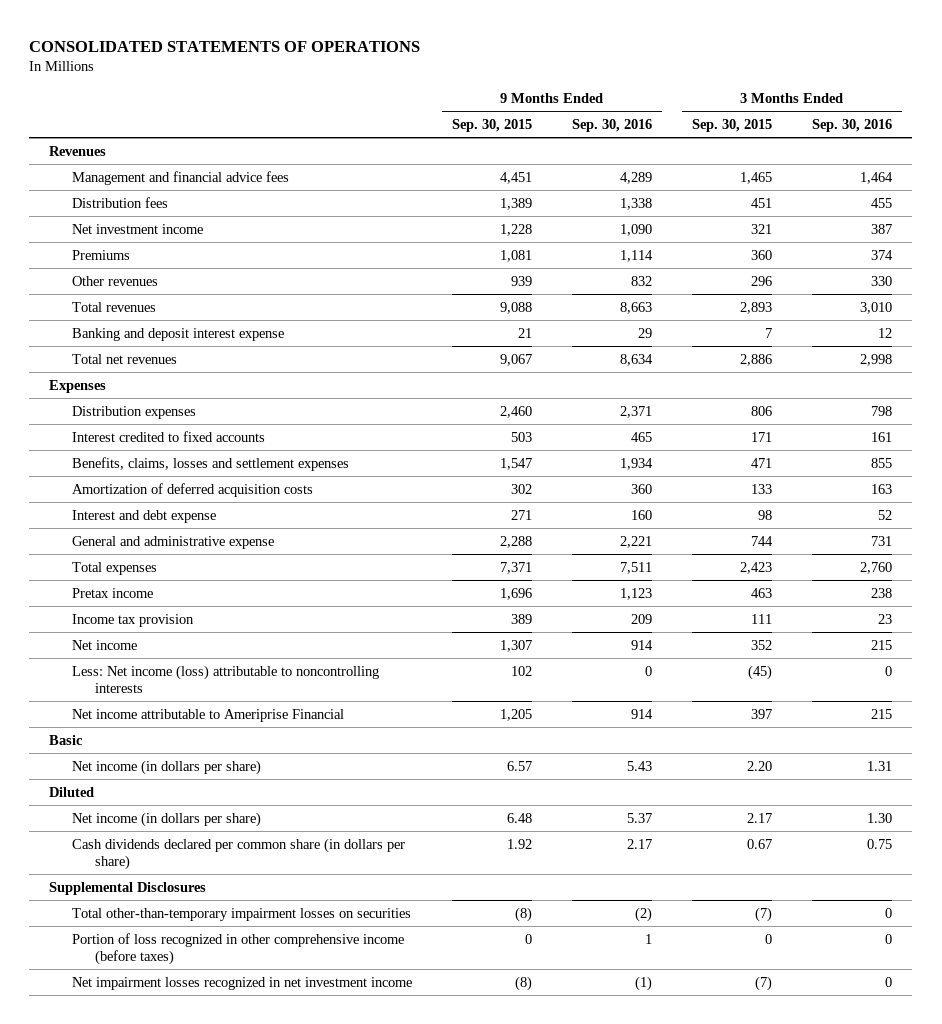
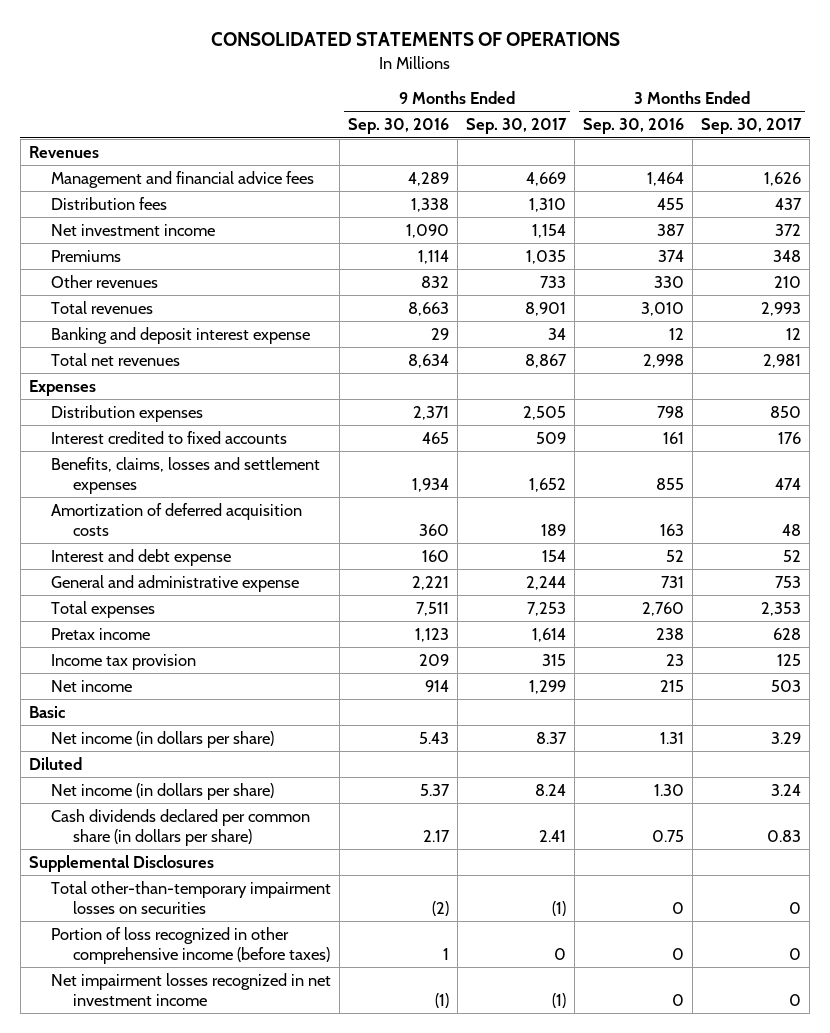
[452,119,533,133] Sep. 30, 2015 -> none
[692,119,773,133] Sep. 30, 2015 -> none
none -> [466,118,568,135] Sep. 30, 2017
none -> [701,118,803,135] Sep. 30, 2017
[72,664,380,693] Less: Net income (loss) attributable to noncontrolling interests -> none
[72,708,345,722] Net income attributable to Ameriprise Financial -> none

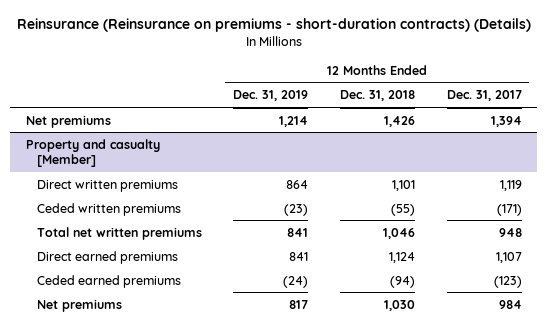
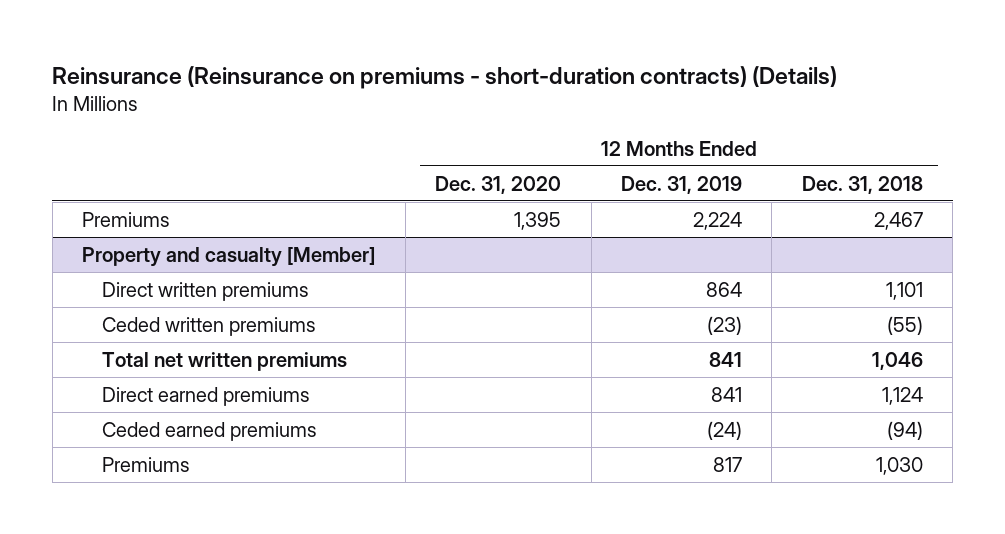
[446,90,522,102] Dec. 31, 2017 -> none
none -> [435,175,562,194] Dec. 31, 2020
[25,114,111,128] Net premiums -> [82,211,171,227] Premiums
[279,115,309,127] 1,214 -> [693,211,743,230] 2,224
[383,115,415,127] 1,426 -> [873,211,923,230] 2,467
[36,298,122,312] Net premiums -> [101,456,190,472] Premiums

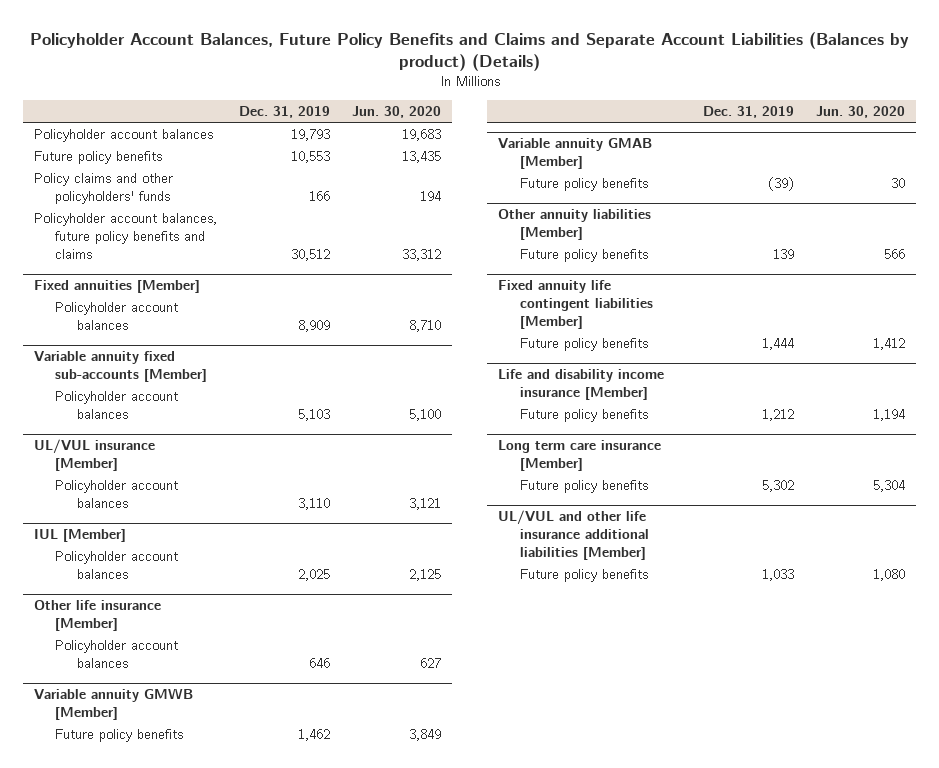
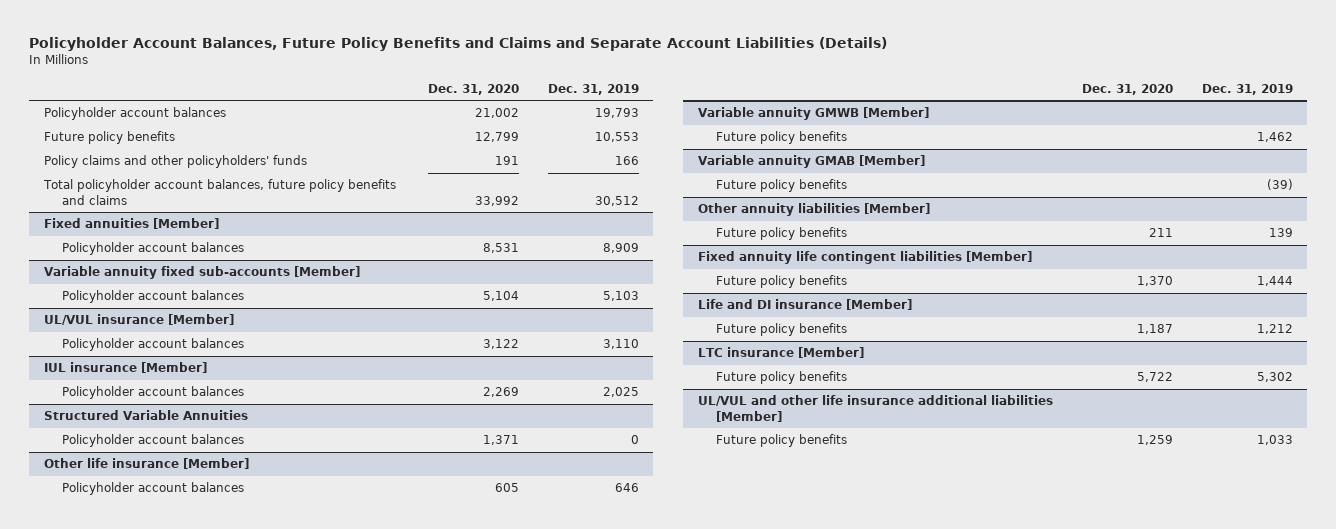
[29,31,909,71] Policyholder Account Balances, Future Policy Benefits and Claims and Separate Account Liabilities (Balances by product) (Details) -> [29,37,888,52] Policyholder Account Balances, Future Policy Benefits and Claims and Separate Account Liabilities (Details)
[351,106,441,119] Jun. 30, 2020 -> none
none -> [427,83,519,95] Dec. 31, 2020
[33,212,217,259] Policyholder account balances, future policy benefits and claims -> [42,179,396,205] Total policyholder account balances, future policy benefits and claims
[33,528,126,542] IUL [Member] -> [43,362,207,374] IUL insurance [Member]
none -> [43,410,248,421] Structured Variable Annuities
none -> [62,434,245,448] Policyholder account balances
[498,368,665,400] Life and disability income insurance [Member] -> [697,299,912,311] Life and DI insurance [Member]
[498,439,662,471] Long term care insurance [Member] -> [697,347,864,359] LTC insurance [Member]

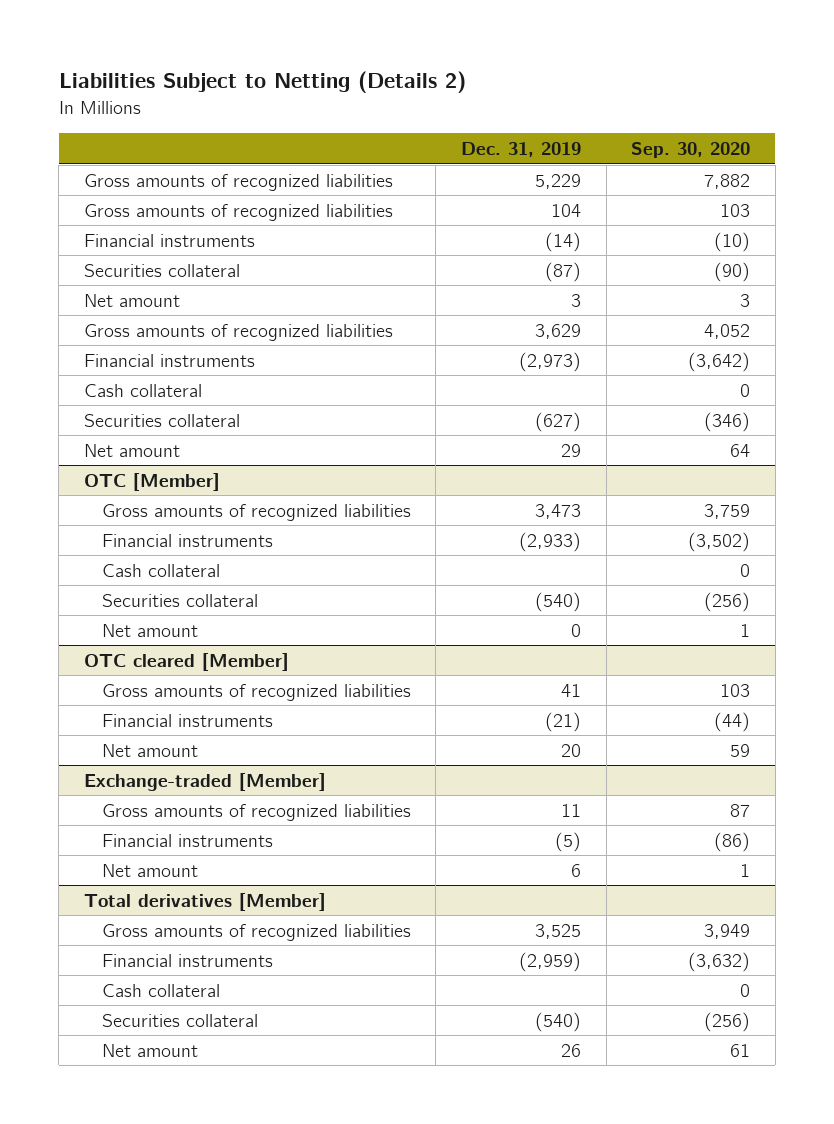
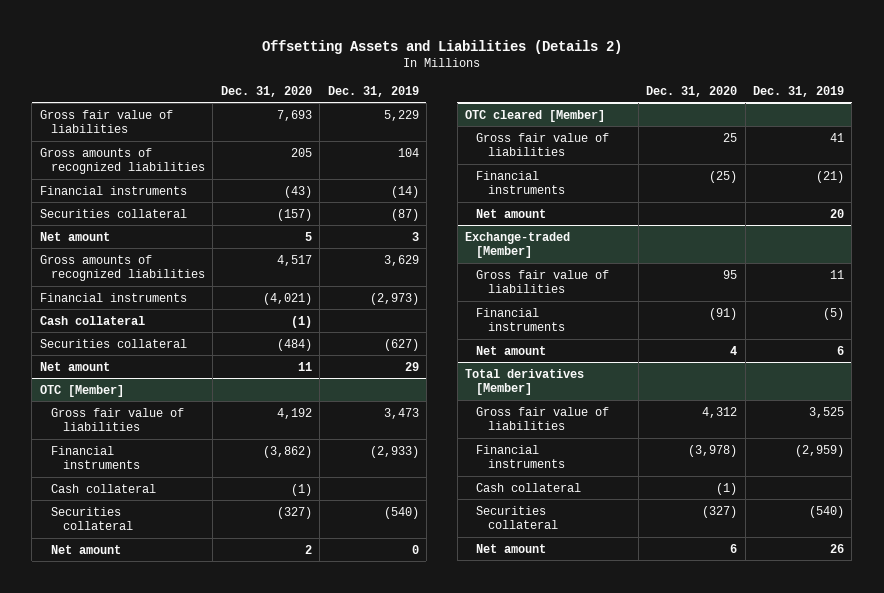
[58,71,466,94] Liabilities Subject to Netting (Details 2) -> [261,39,622,54] Offsetting Assets and Liabilities (Details 2)
[631,141,751,158] Sep. 30, 2020 -> none
none -> [220,86,312,98] Dec. 31, 2020
[83,173,393,191] Gross amounts of recognized liabilities -> [39,109,173,134] Gross fair value of liabilities
[101,503,411,521] Gross amounts of recognized liabilities -> [51,407,185,432] Gross fair value of liabilities
[101,683,411,701] Gross amounts of recognized liabilities -> [476,132,610,157] Gross fair value of liabilities
[101,803,411,821] Gross amounts of recognized liabilities -> [476,269,610,294] Gross fair value of liabilities
[101,923,411,941] Gross amounts of recognized liabilities -> [476,406,610,431] Gross fair value of liabilities

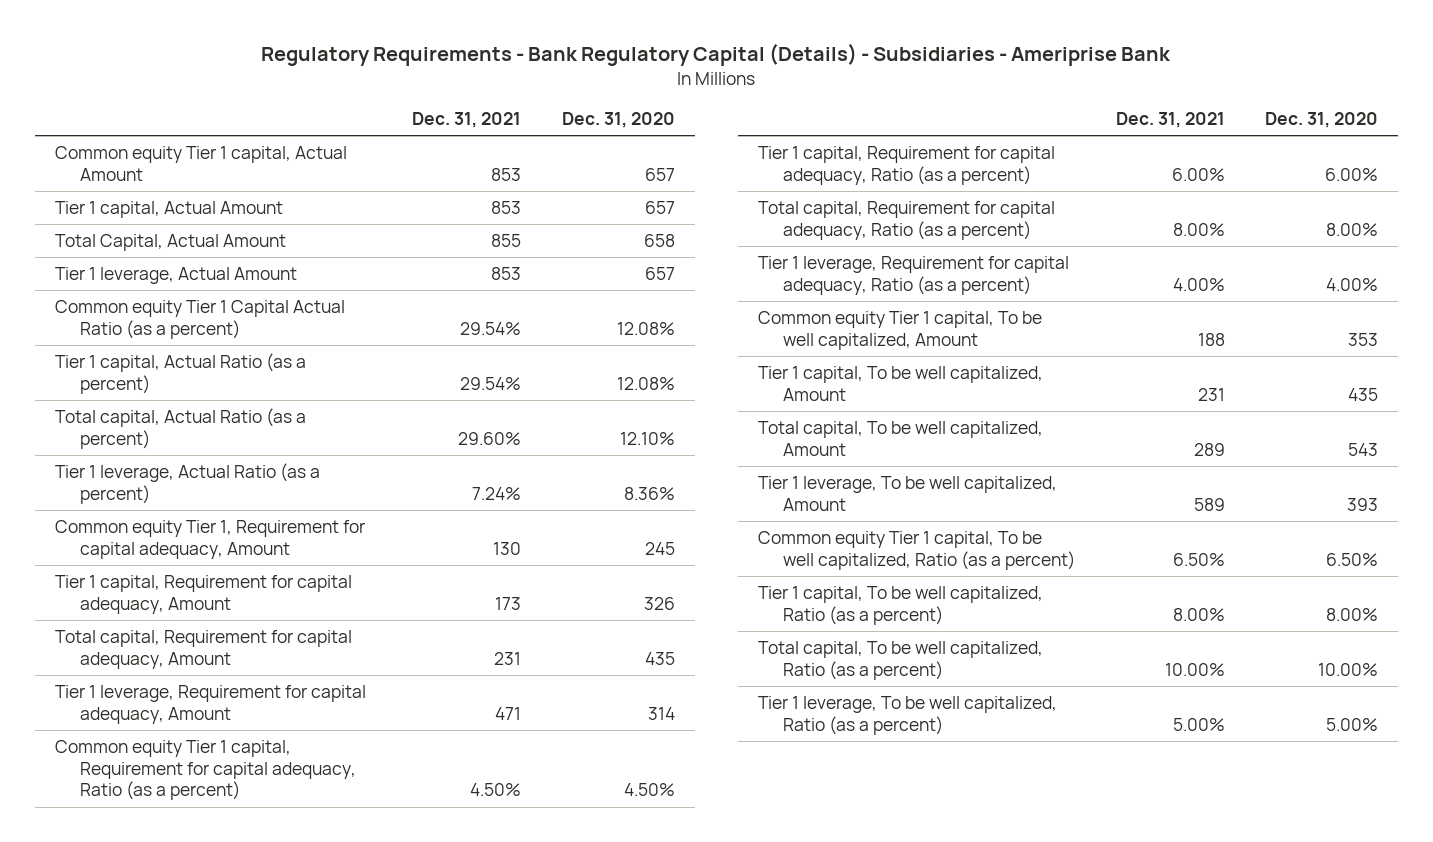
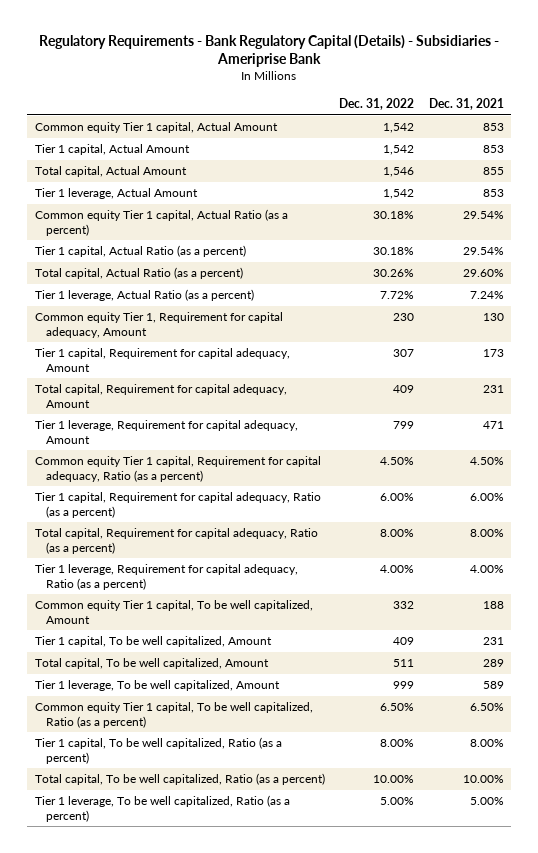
[561,111,675,128] Dec. 31, 2020 -> none
none -> [339,97,415,110] Dec. 31, 2022
[54,233,286,251] Total Capital, Actual Amount -> [34,166,187,178] Total capital, Actual Amount
[54,299,345,339] Common equity Tier 1 Capital Actual Ratio (as a percent) -> [34,209,288,236] Common equity Tier 1 capital, Actual Ratio (as a percent)

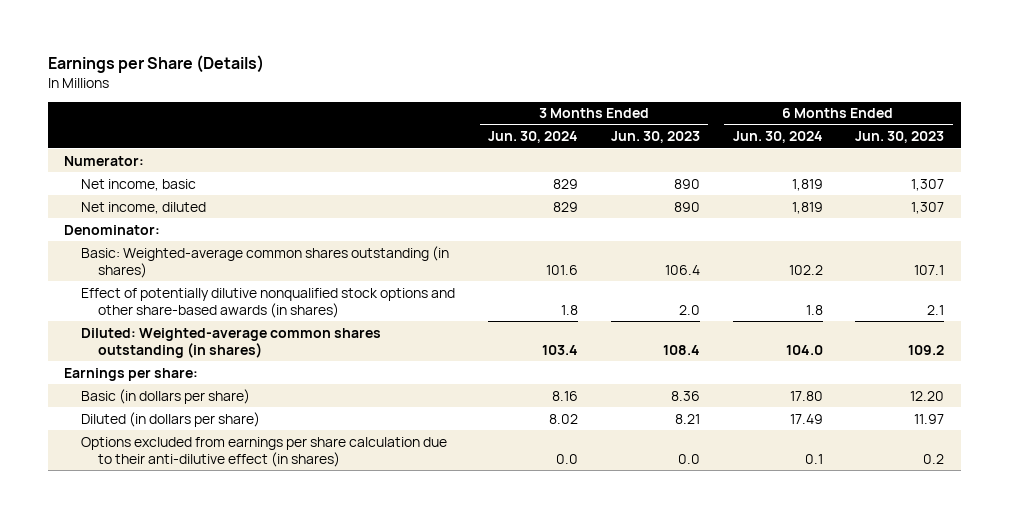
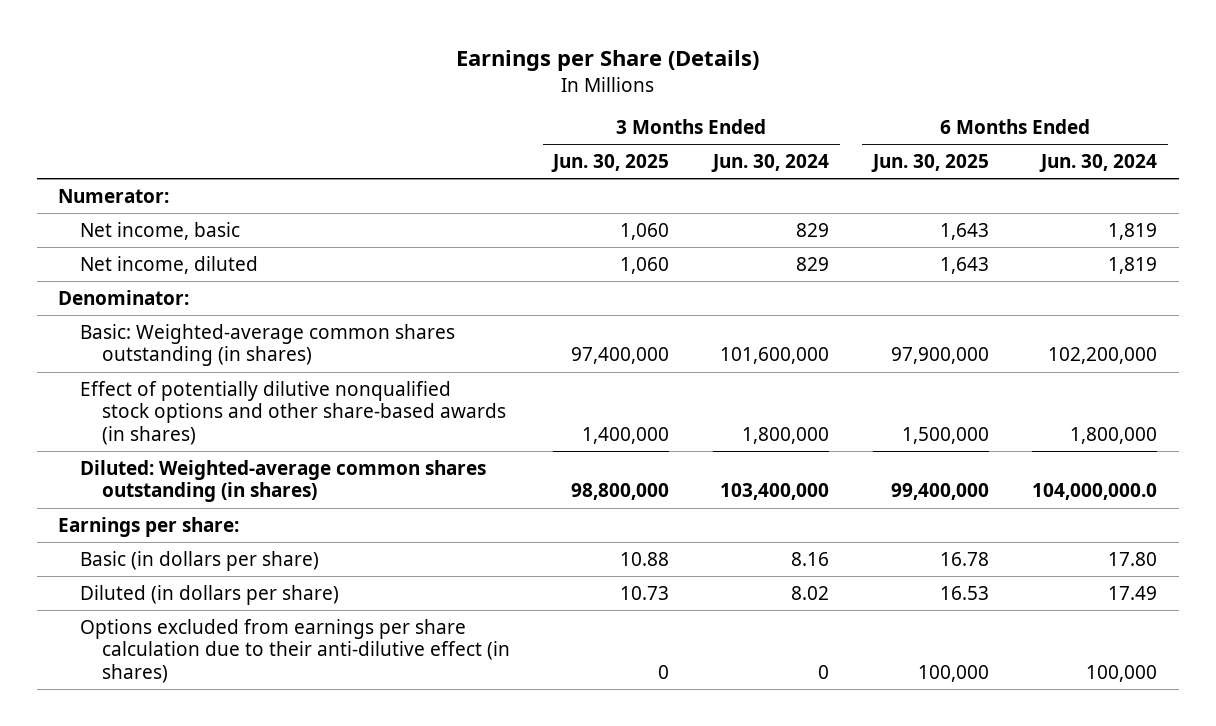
[610,131,700,144] Jun. 30, 2023 -> none
[855,131,945,144] Jun. 30, 2023 -> none
none -> [551,154,670,173] Jun. 30, 2025
none -> [870,154,989,173] Jun. 30, 2025
[545,264,578,275] 101.6 -> [720,347,830,365] 101,600,000
[788,264,823,275] 102.2 -> [1048,347,1158,365] 102,200,000
[560,304,578,315] 1.8 -> [742,427,830,445] 1,800,000
[805,304,823,315] 1.8 -> [1070,427,1158,445] 1,800,000
[541,344,578,355] 103.4 -> [720,483,830,501] 103,400,000
[785,344,823,355] 104.0 -> [1032,483,1158,501] 104,000,000.0
[555,453,578,464] 0.0 -> [818,665,830,680] 0
[804,453,823,464] 0.1 -> [1086,665,1158,683] 100,000

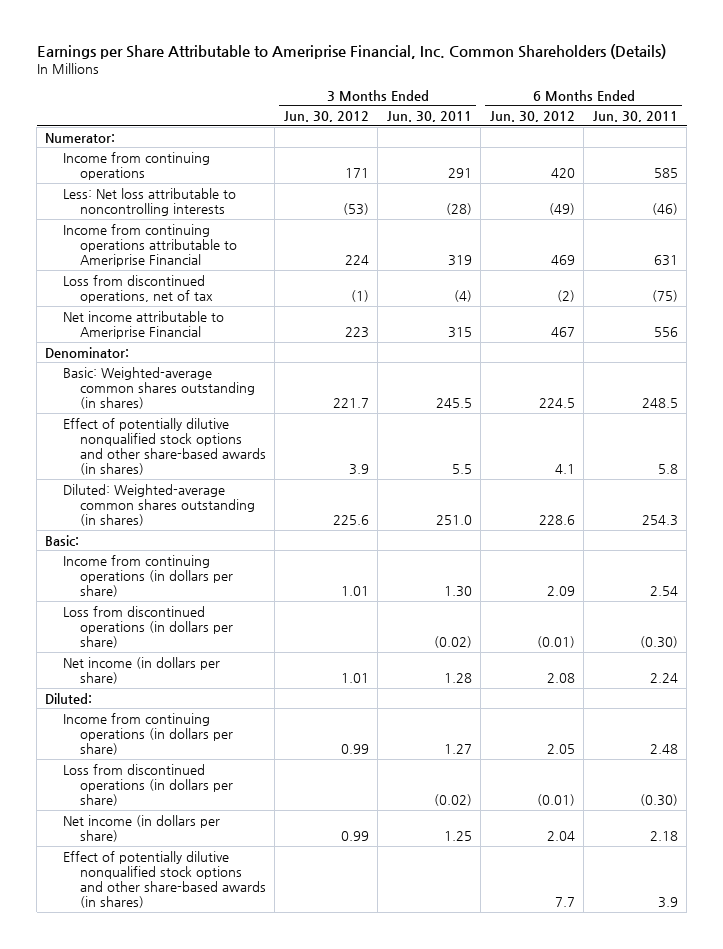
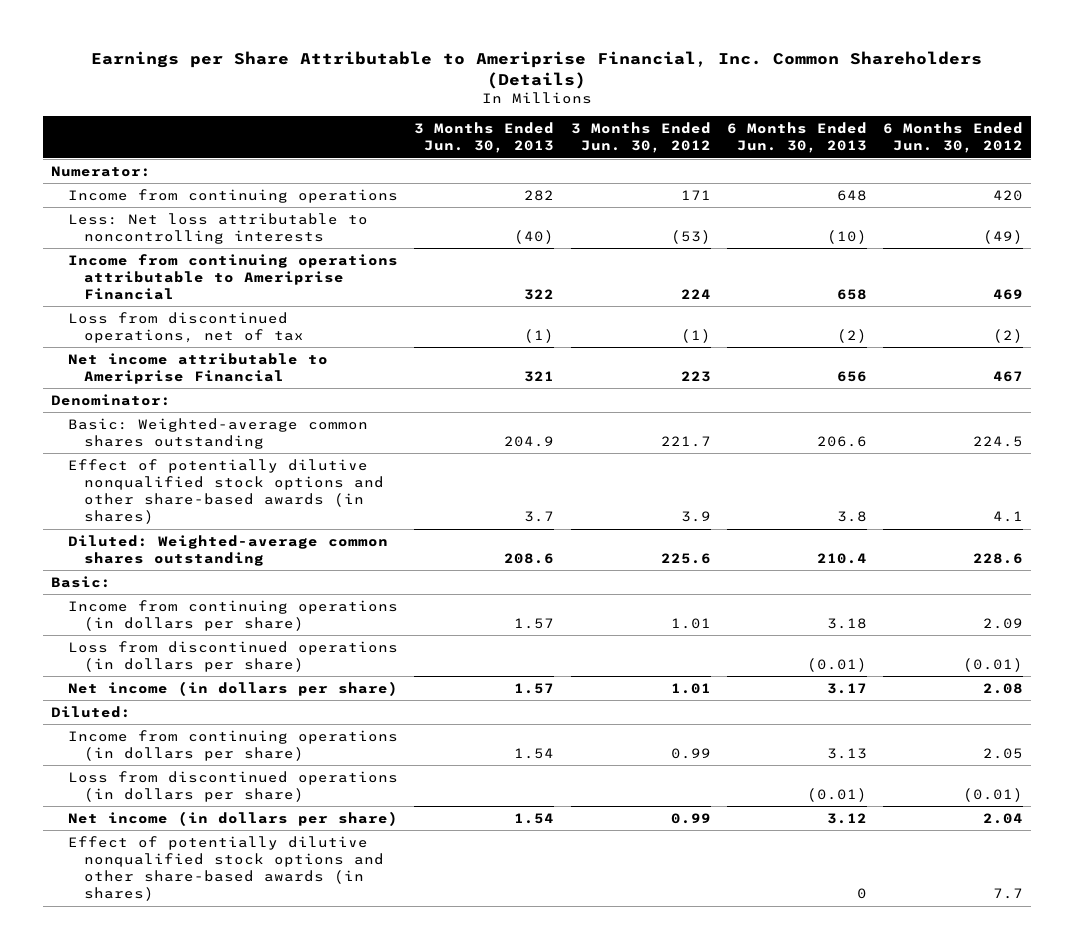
[386,111,472,123] Jun. 30, 2011 -> none
[592,111,678,123] Jun. 30, 2011 -> none
none -> [414,121,555,154] 3 Months Ended Jun. 30, 2013
none -> [726,121,867,154] 6 Months Ended Jun. 30, 2013
[62,366,256,410] Basic: Weighted-average common shares outstanding (in shares) -> [67,417,368,449] Basic: Weighted-average common shares outstanding
[62,483,256,527] Diluted: Weighted-average common shares outstanding (in shares) -> [67,534,388,566] Diluted: Weighted-average common shares outstanding

